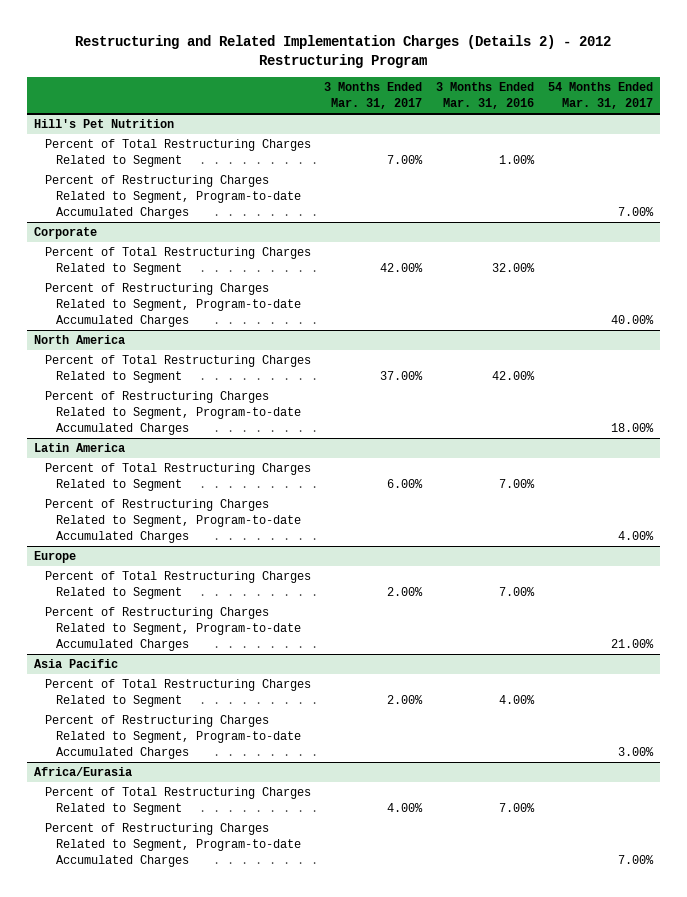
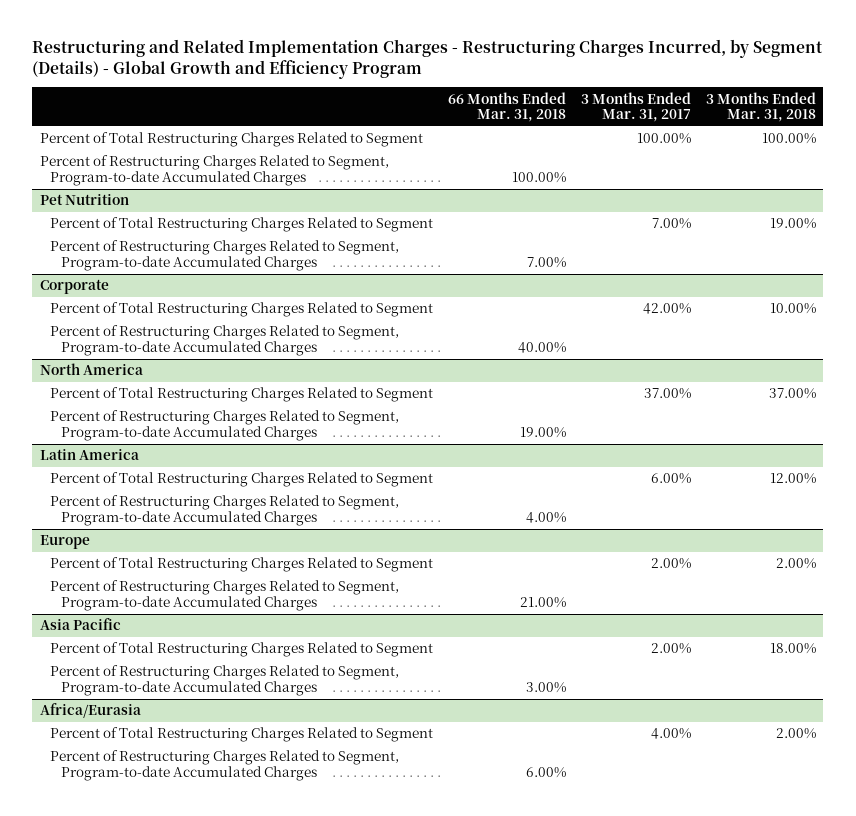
[75,35,612,69] Restructuring and Related Implementation Charges (Details 2) - 2012 Restructuring Program -> [32,39,824,79] Restructuring and Related Implementation Charges - Restructuring Charges Incurred, by Segment (Details) - Global Growth and Efficiency Program
[436,82,535,110] 3 Months Ended Mar. 31, 2016 -> none
[547,82,653,110] 54 Months Ended Mar. 31, 2017 -> none
none -> [448,91,567,123] 66 Months Ended Mar. 31, 2018
none -> [705,91,816,123] 3 Months Ended Mar. 31, 2018
none -> [39,132,423,148] Percent of Total Restructuring Charges Related to Segment
none -> [39,155,389,187] Percent of Restructuring Charges Related to Segment, Program-to-date Accumulated Charges
[34,119,175,129] Hill's Pet Nutrition -> [39,194,129,206] Pet Nutrition

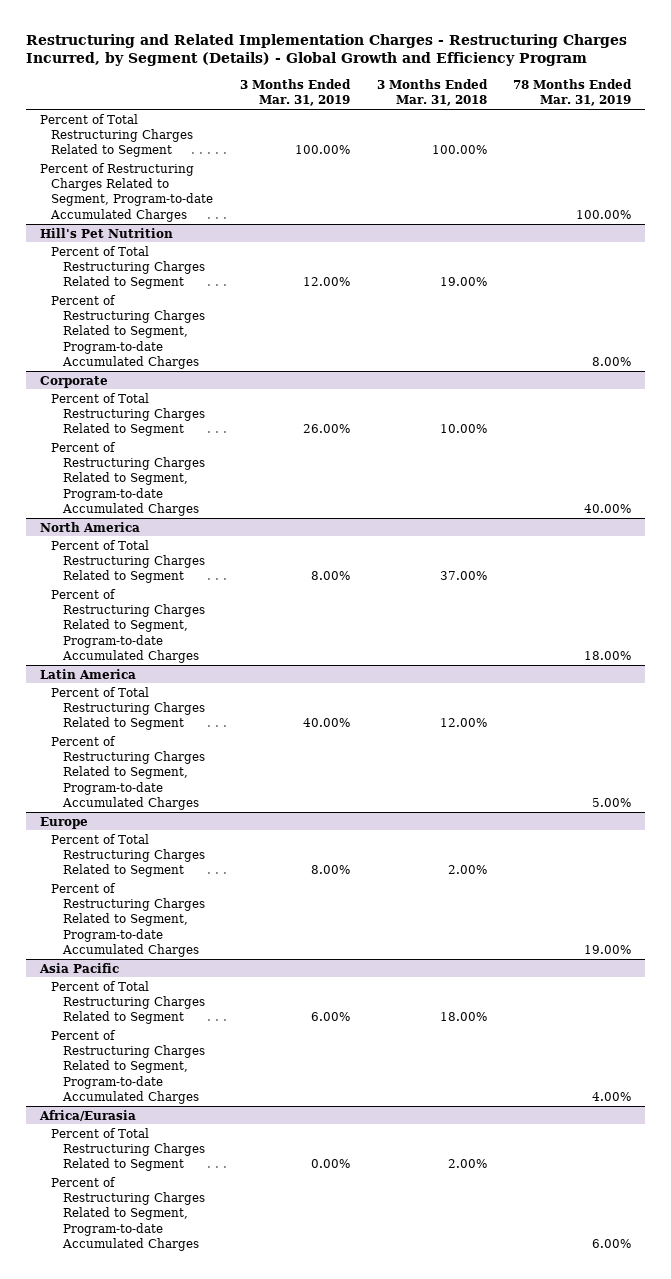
[448,91,567,123] 66 Months Ended Mar. 31, 2018 -> none
[580,91,691,123] 3 Months Ended Mar. 31, 2017 -> none
none -> [240,79,352,107] 3 Months Ended Mar. 31, 2019
none -> [513,79,633,107] 78 Months Ended Mar. 31, 2019
[39,194,129,206] Pet Nutrition -> [39,227,173,238] Hill's Pet Nutrition

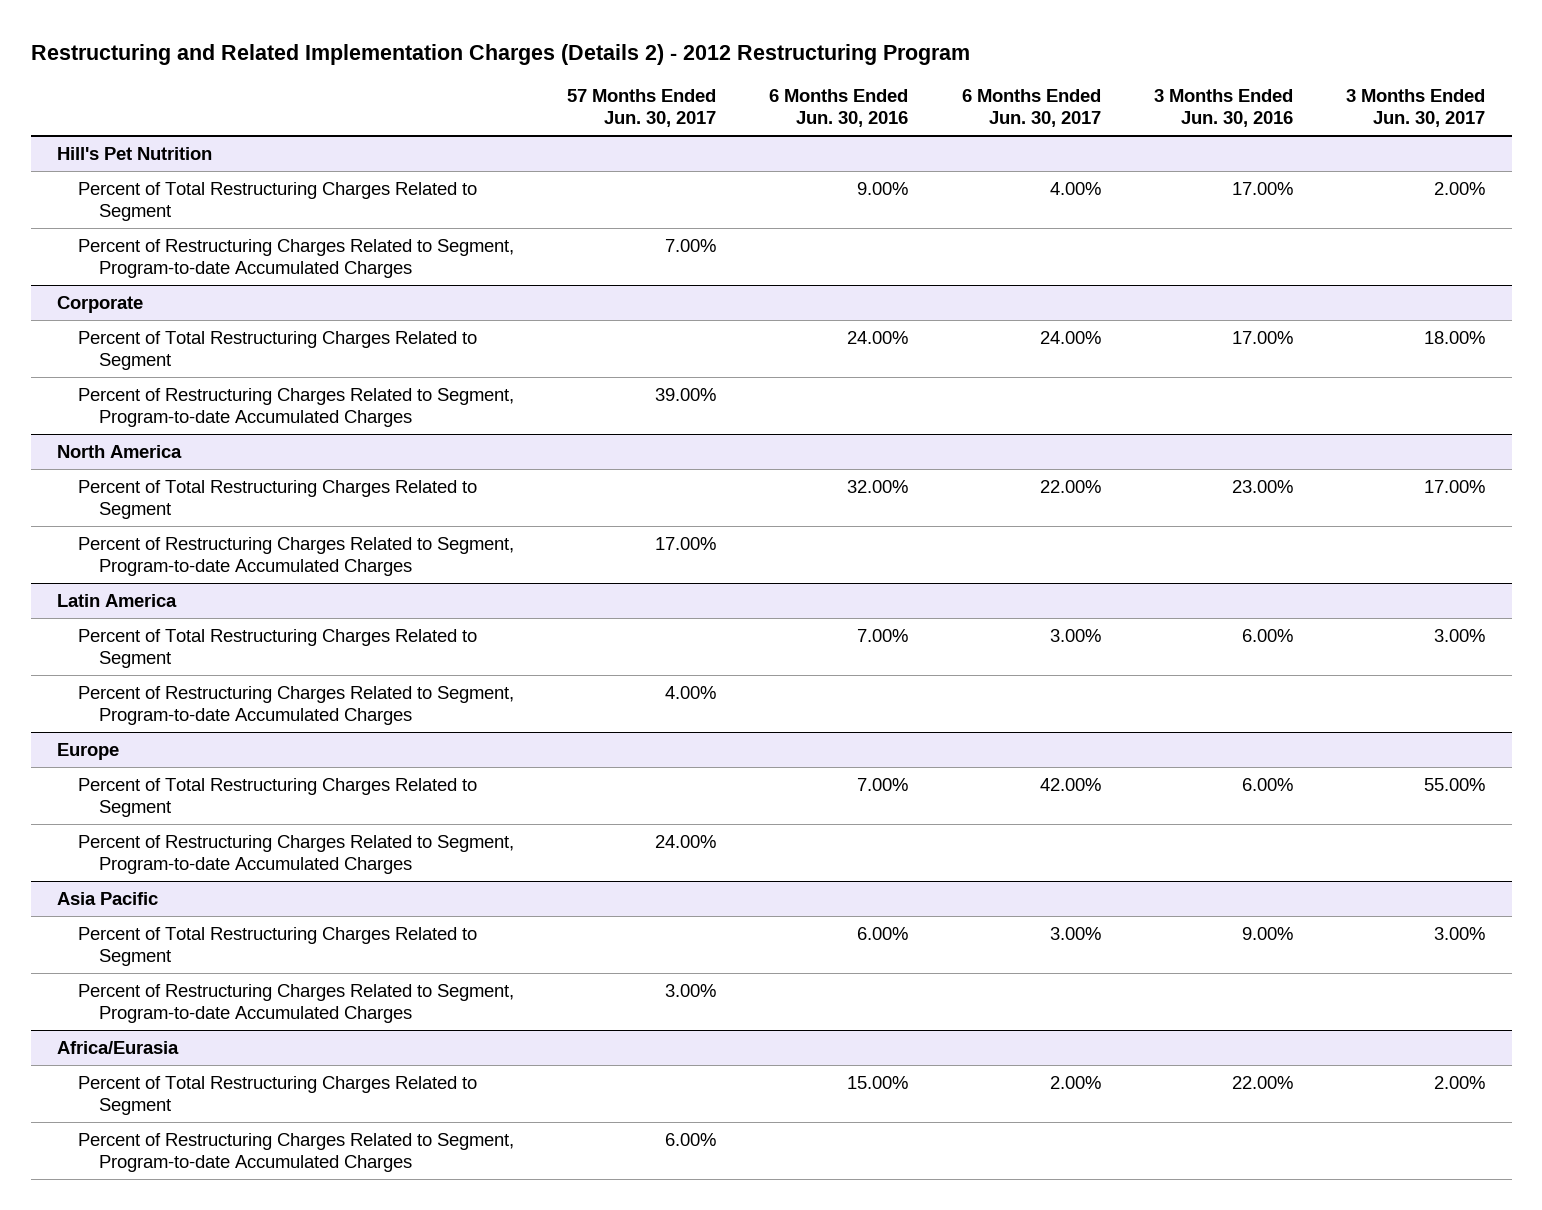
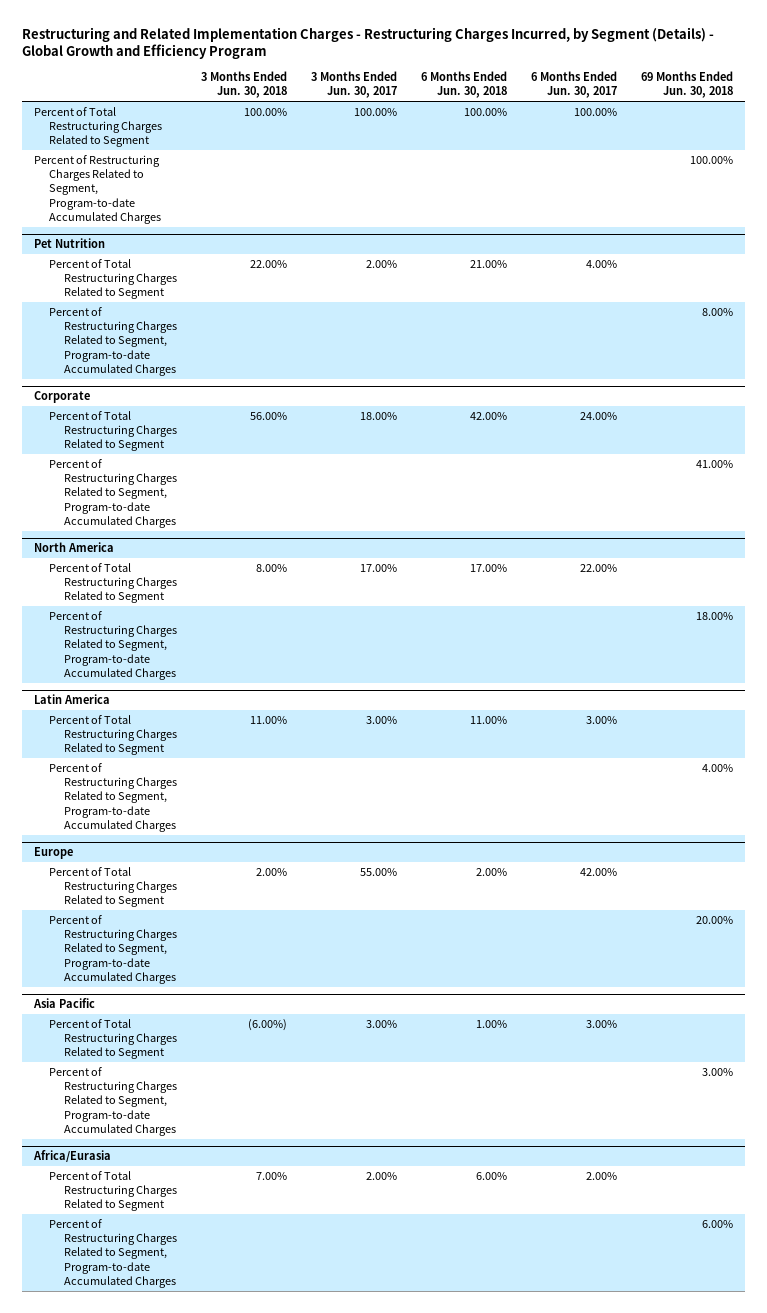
[30,43,970,65] Restructuring and Related Implementation Charges (Details 2) - 2012 Restructuring Program -> [21,27,714,60] Restructuring and Related Implementation Charges - Restructuring Charges Incurred, by Segment (Details) - Global Growth and Efficiency Program
[567,89,717,128] 57 Months Ended Jun. 30, 2017 -> none
[769,89,909,128] 6 Months Ended Jun. 30, 2016 -> none
[1153,89,1293,128] 3 Months Ended Jun. 30, 2016 -> none
none -> [200,71,287,99] 3 Months Ended Jun. 30, 2018
none -> [420,71,507,99] 6 Months Ended Jun. 30, 2018
none -> [640,71,733,99] 69 Months Ended Jun. 30, 2018
none -> [33,106,162,148] Percent of Total Restructuring Charges Related to Segment
none -> [33,154,161,224] Percent of Restructuring Charges Related to Segment, Program-to-date Accumulated Charges
[57,146,213,160] Hill's Pet Nutrition -> [33,238,105,249] Pet Nutrition

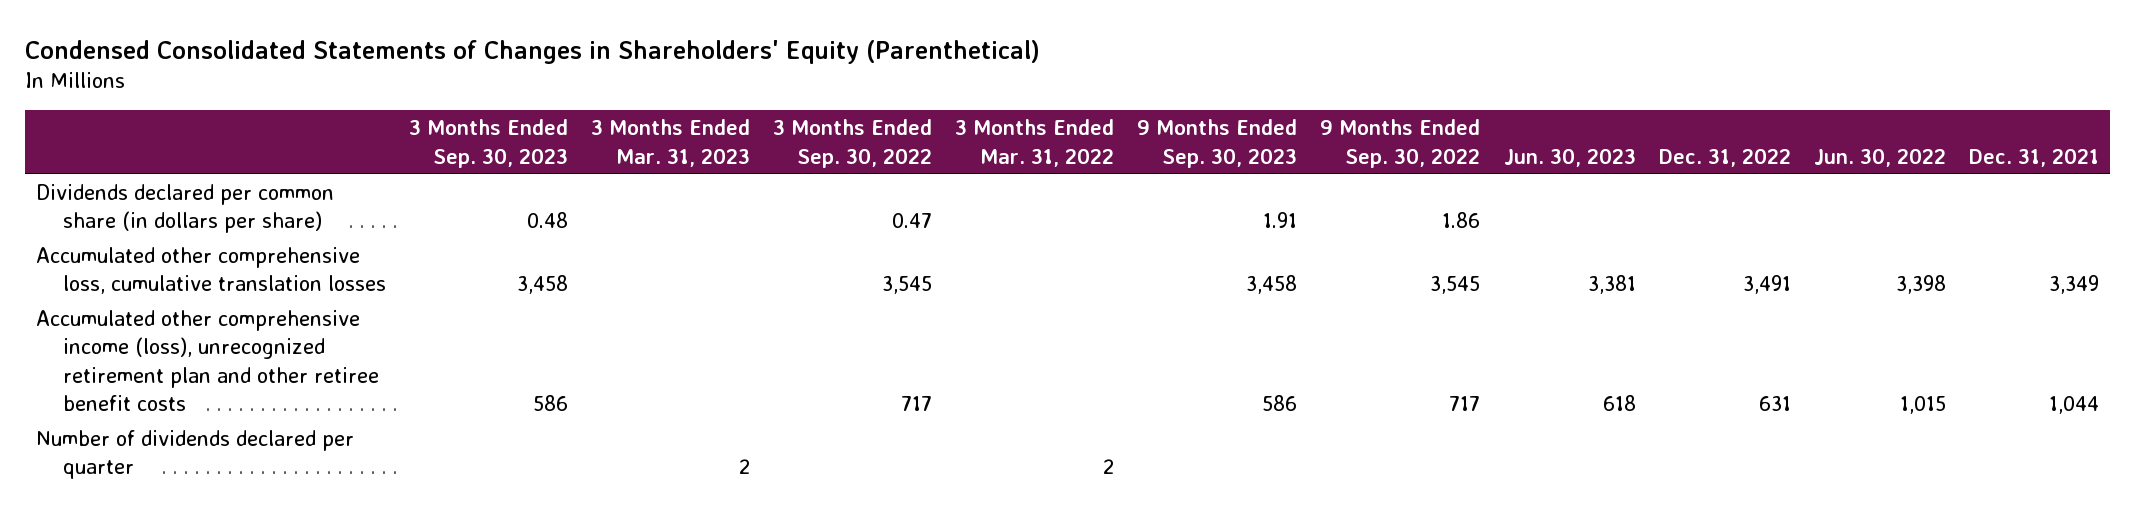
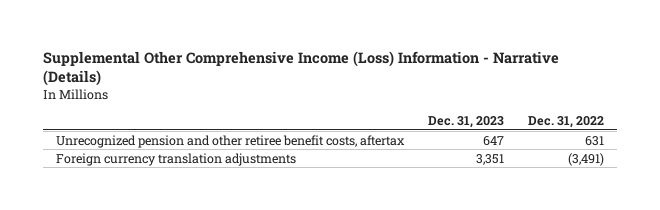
[24,39,1040,64] Condensed Consolidated Statements of Changes in Shareholders' Equity (Parenthetical) -> [43,50,560,87] Supplemental Other Comprehensive Income (Loss) Information - Narrative (Details)
[409,119,569,168] 3 Months Ended Sep. 30, 2023 -> none
[591,119,751,167] 3 Months Ended Mar. 31, 2023 -> none
[773,119,933,168] 3 Months Ended Sep. 30, 2022 -> none
[955,119,1115,167] 3 Months Ended Mar. 31, 2022 -> none
[1137,119,1298,168] 9 Months Ended Sep. 30, 2023 -> none
[1320,119,1481,168] 9 Months Ended Sep. 30, 2022 -> none
[1503,147,1636,167] Jun. 30, 2023 -> none
[1813,147,1946,167] Jun. 30, 2022 -> none
[1968,147,2099,167] Dec. 31, 2021 -> none
none -> [428,116,505,129] Dec. 31, 2023
[36,183,335,234] Dividends declared per common share (in dollars per share) -> none
[36,246,387,295] Accumulated other comprehensive loss, cumulative translation losses -> none
[36,429,355,480] Number of dividends declared per quarter -> none
[36,309,380,412] Accumulated other comprehensive income (loss), unrecognized retirement plan and other retiree benefit costs -> [55,134,405,148] Unrecognized pension and other retiree benefit costs, aftertax
none -> [55,152,296,166] Foreign currency translation adjustments

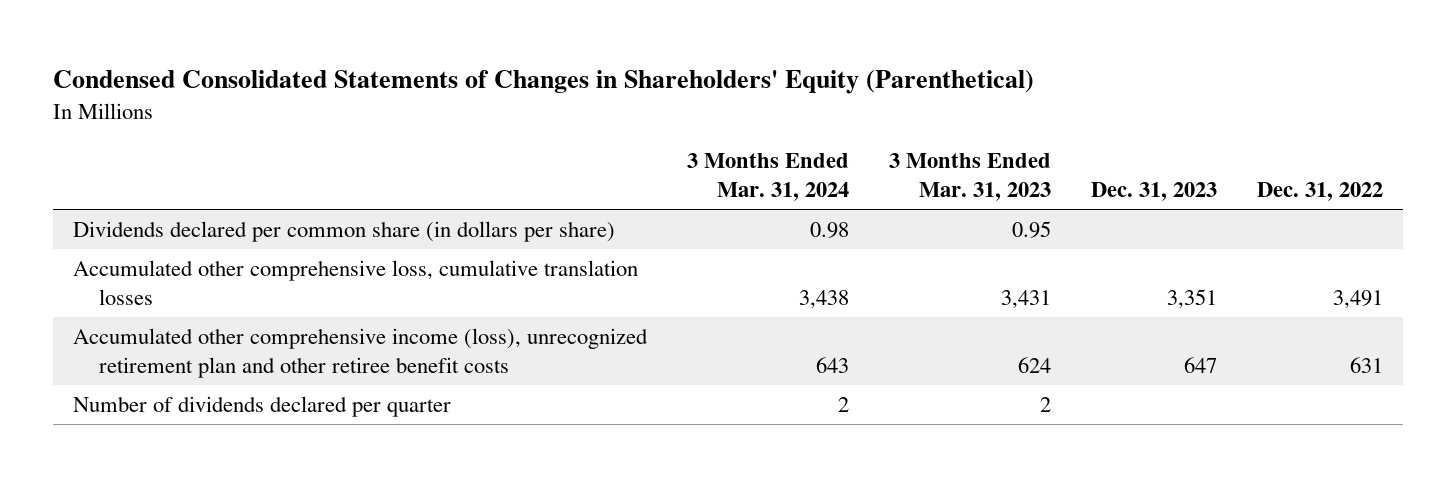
[43,50,560,87] Supplemental Other Comprehensive Income (Loss) Information - Narrative (Details) -> [52,70,1034,95] Condensed Consolidated Statements of Changes in Shareholders' Equity (Parenthetical)
none -> [687,153,850,202] 3 Months Ended Mar. 31, 2024
none -> [889,153,1052,202] 3 Months Ended Mar. 31, 2023
[55,152,296,166] Foreign currency translation adjustments -> none
none -> [73,221,616,243] Dividends declared per common share (in dollars per share)
none -> [73,260,639,305] Accumulated other comprehensive loss, cumulative translation losses
[55,134,405,148] Unrecognized pension and other retiree benefit costs, aftertax -> [73,328,649,378] Accumulated other comprehensive income (loss), unrecognized retirement plan and other retiree benefit costs
none -> [73,396,452,418] Number of dividends declared per quarter

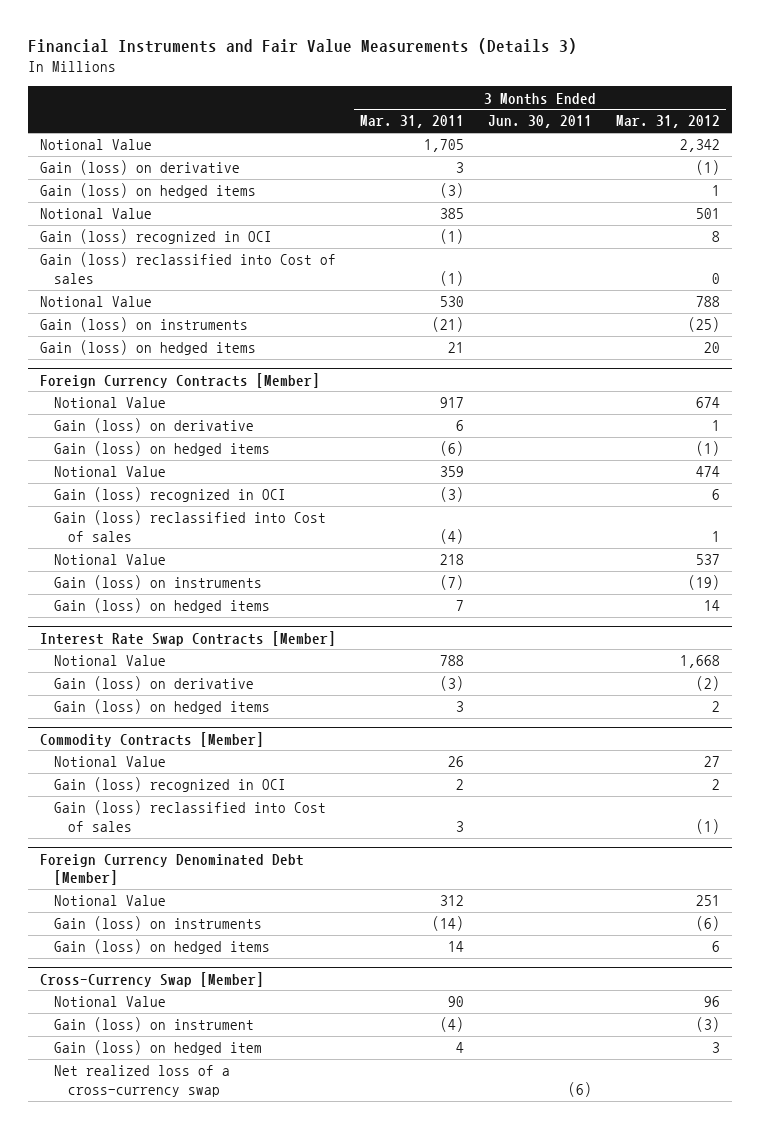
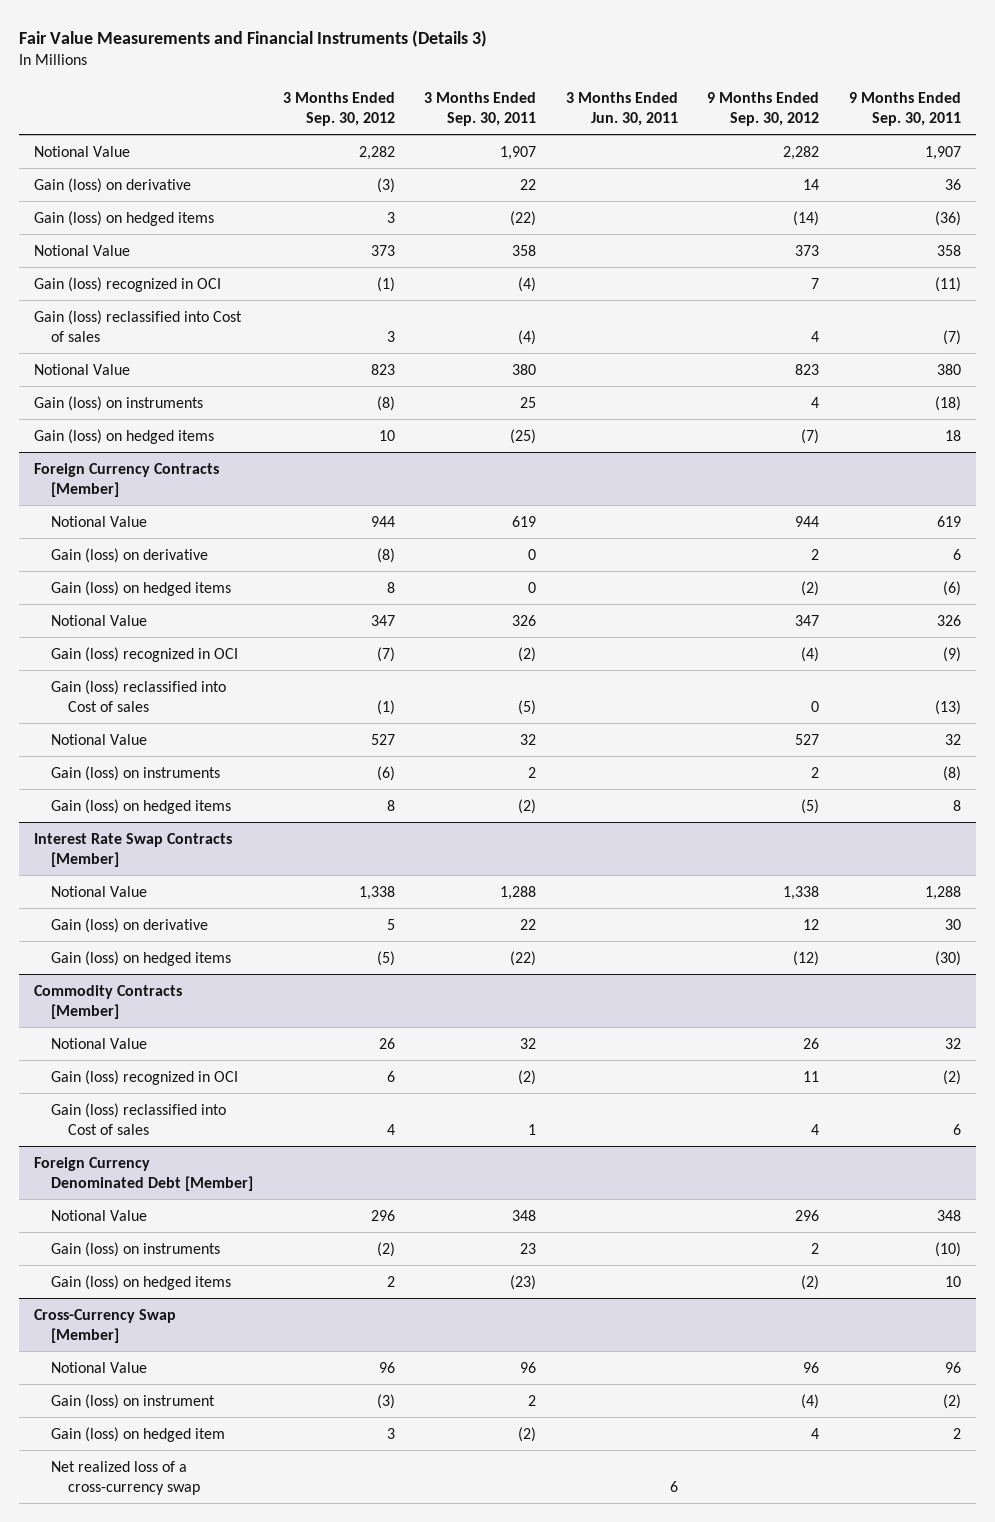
[27,38,577,55] Financial Instruments and Fair Value Measurements (Details 3) -> [19,29,488,47] Fair Value Measurements and Financial Instruments (Details 3)
[359,115,464,129] Mar. 31, 2011 -> none
[615,115,720,129] Mar. 31, 2012 -> none
none -> [282,91,395,127] 3 Months Ended Sep. 30, 2012
none -> [424,91,537,127] 3 Months Ended Sep. 30, 2011
none -> [707,91,820,127] 9 Months Ended Sep. 30, 2012
none -> [848,91,961,127] 9 Months Ended Sep. 30, 2011
[567,1081,592,1097] (6) -> [669,1481,678,1493] 6

